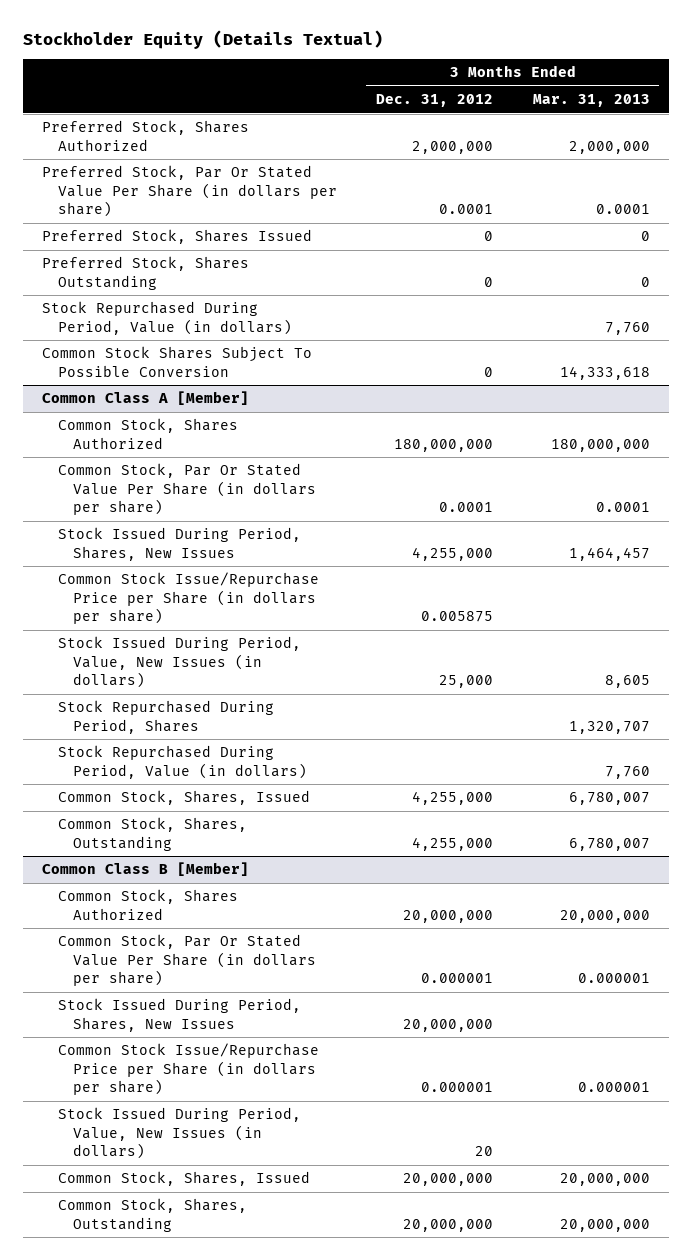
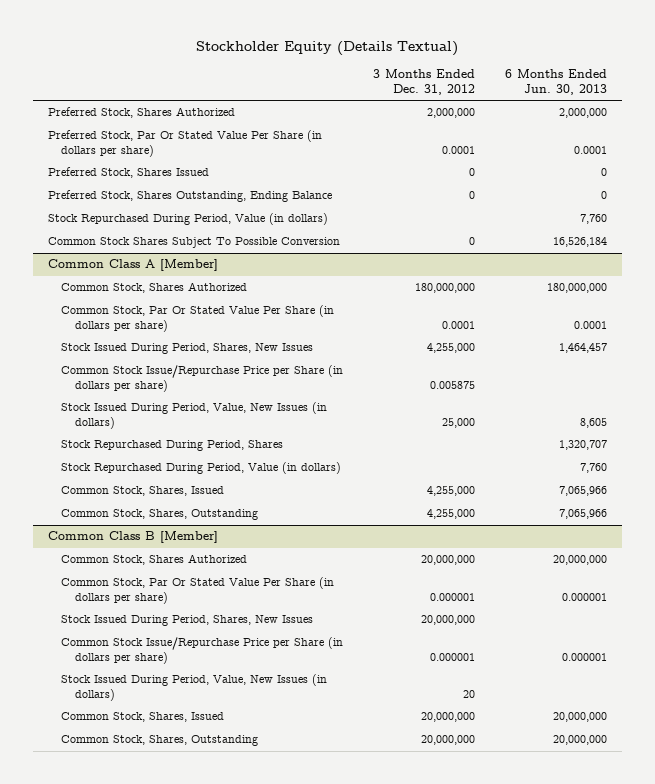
[532,94,650,108] Mar. 31, 2013 -> none
none -> [504,69,607,95] 6 Months Ended Jun. 30, 2013
[42,256,250,290] Preferred Stock, Shares Outstanding -> [47,190,332,203] Preferred Stock, Shares Outstanding, Ending Balance

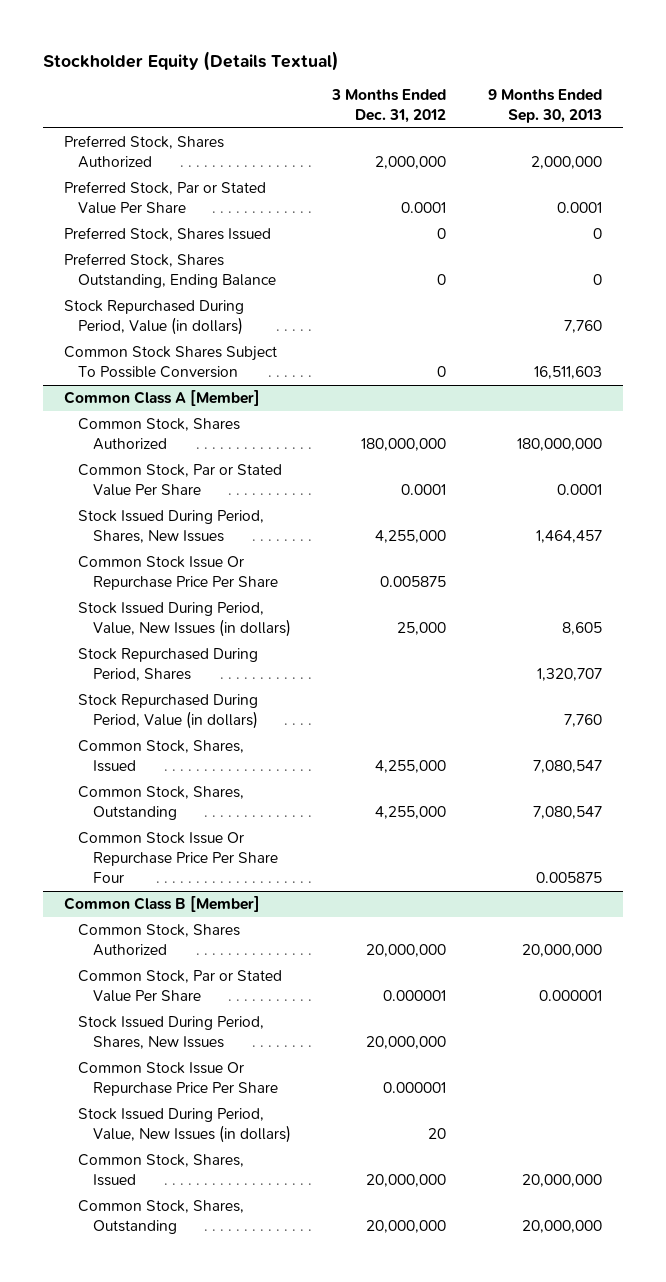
[504,69,607,95] 6 Months Ended Jun. 30, 2013 -> none
none -> [488,89,603,124] 9 Months Ended Sep. 30, 2013
[47,130,322,157] Preferred Stock, Par Or Stated Value Per Share (in dollars per share) -> [63,181,266,215] Preferred Stock, Par or Stated Value Per Share
[61,305,335,332] Common Stock, Par Or Stated Value Per Share (in dollars per share) -> [78,464,283,497] Common Stock, Par or Stated Value Per Share
[61,365,344,392] Common Stock Issue/Repurchase Price per Share (in dollars per share) -> [78,556,278,591] Common Stock Issue Or Repurchase Price Per Share
none -> [78,832,278,883] Common Stock Issue Or Repurchase Price Per Share Four
[61,577,335,604] Common Stock, Par Or Stated Value Per Share (in dollars per share) -> [78,970,283,1003] Common Stock, Par or Stated Value Per Share
[61,637,344,664] Common Stock Issue/Repurchase Price per Share (in dollars per share) -> [78,1062,278,1097] Common Stock Issue Or Repurchase Price Per Share

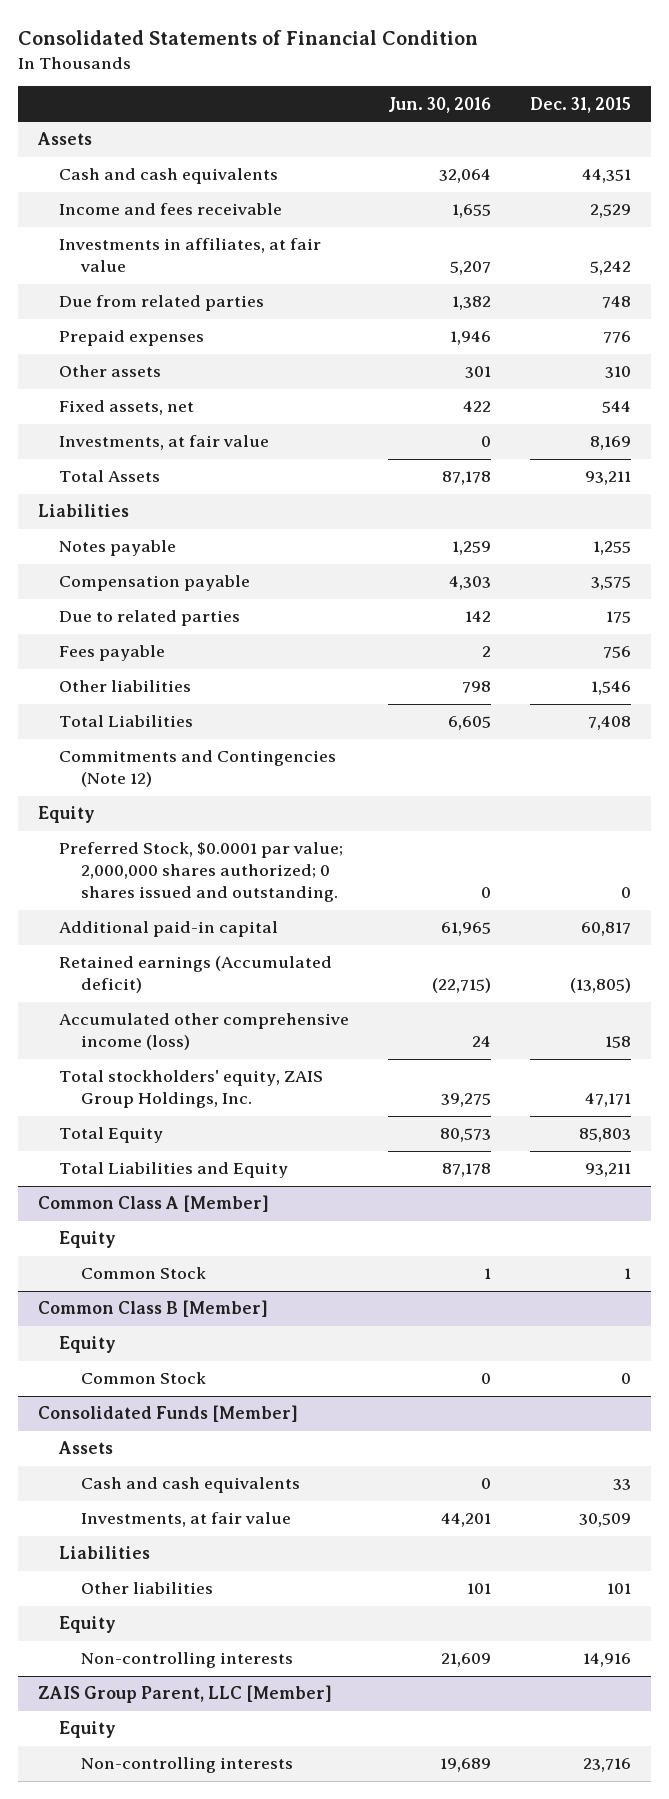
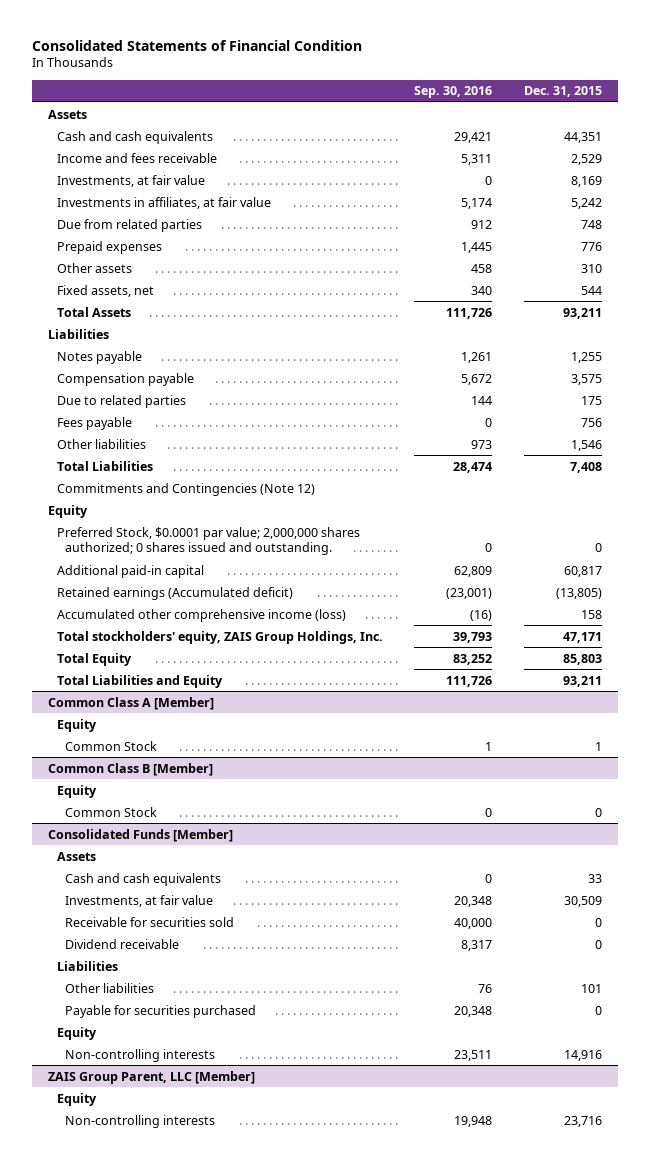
[388,96,492,113] Jun. 30, 2016 -> none
none -> [414,86,493,99] Sep. 30, 2016
[59,435,270,451] Investments, at fair value -> [56,174,205,187] Investments, at fair value
none -> [65,916,235,927] Receivable for securities sold
none -> [65,938,180,949] Dividend receivable
none -> [65,1004,257,1018] Payable for securities purchased

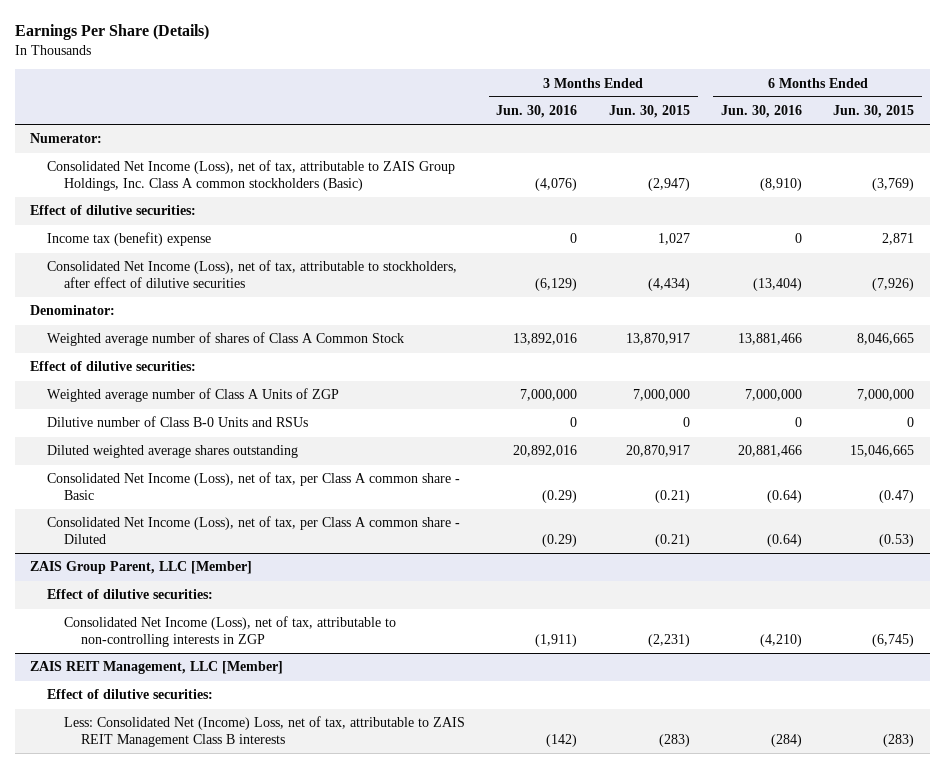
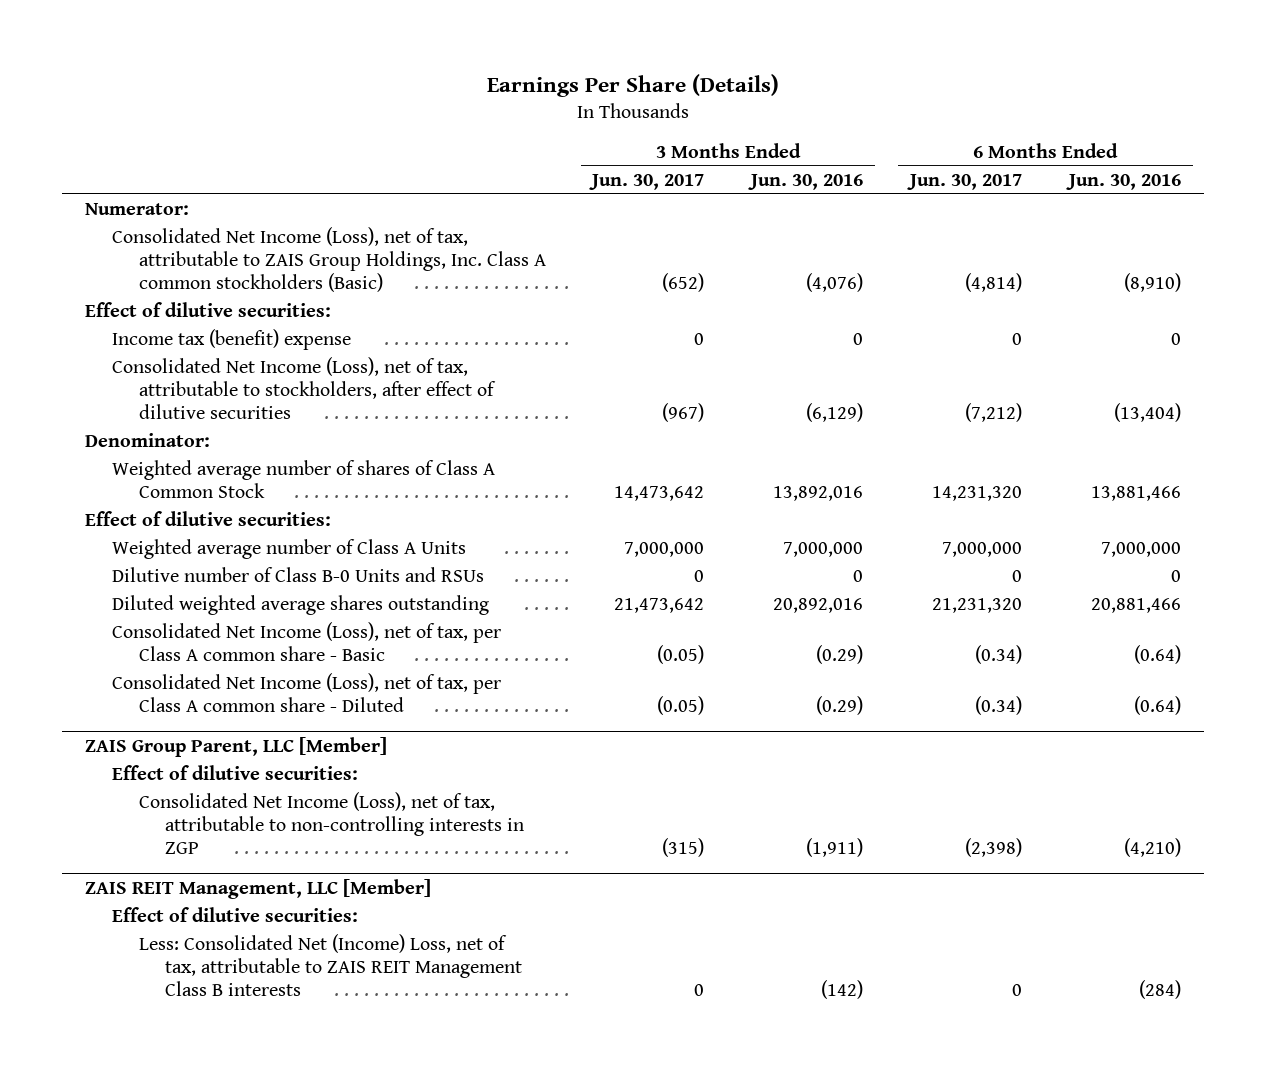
[608,105,690,119] Jun. 30, 2015 -> none
[833,105,915,119] Jun. 30, 2015 -> none
none -> [589,173,705,190] Jun. 30, 2017
none -> [907,173,1023,190] Jun. 30, 2017
[47,388,340,403] Weighted average number of Class A Units of ZGP -> [111,538,466,559] Weighted average number of Class A Units

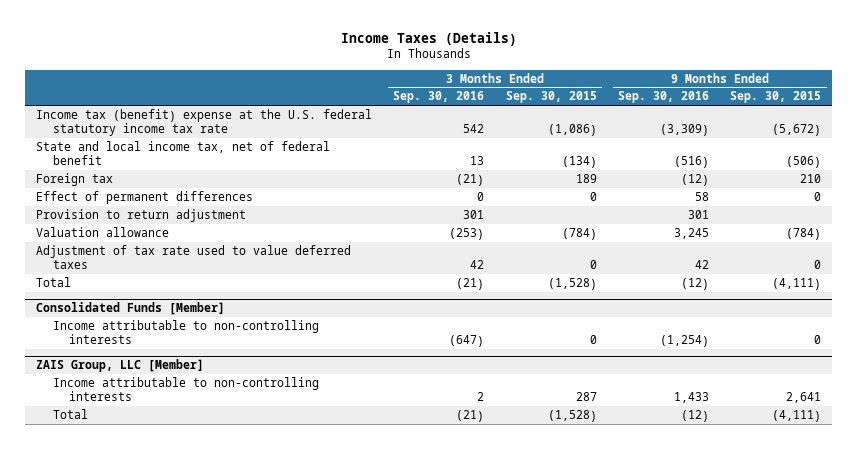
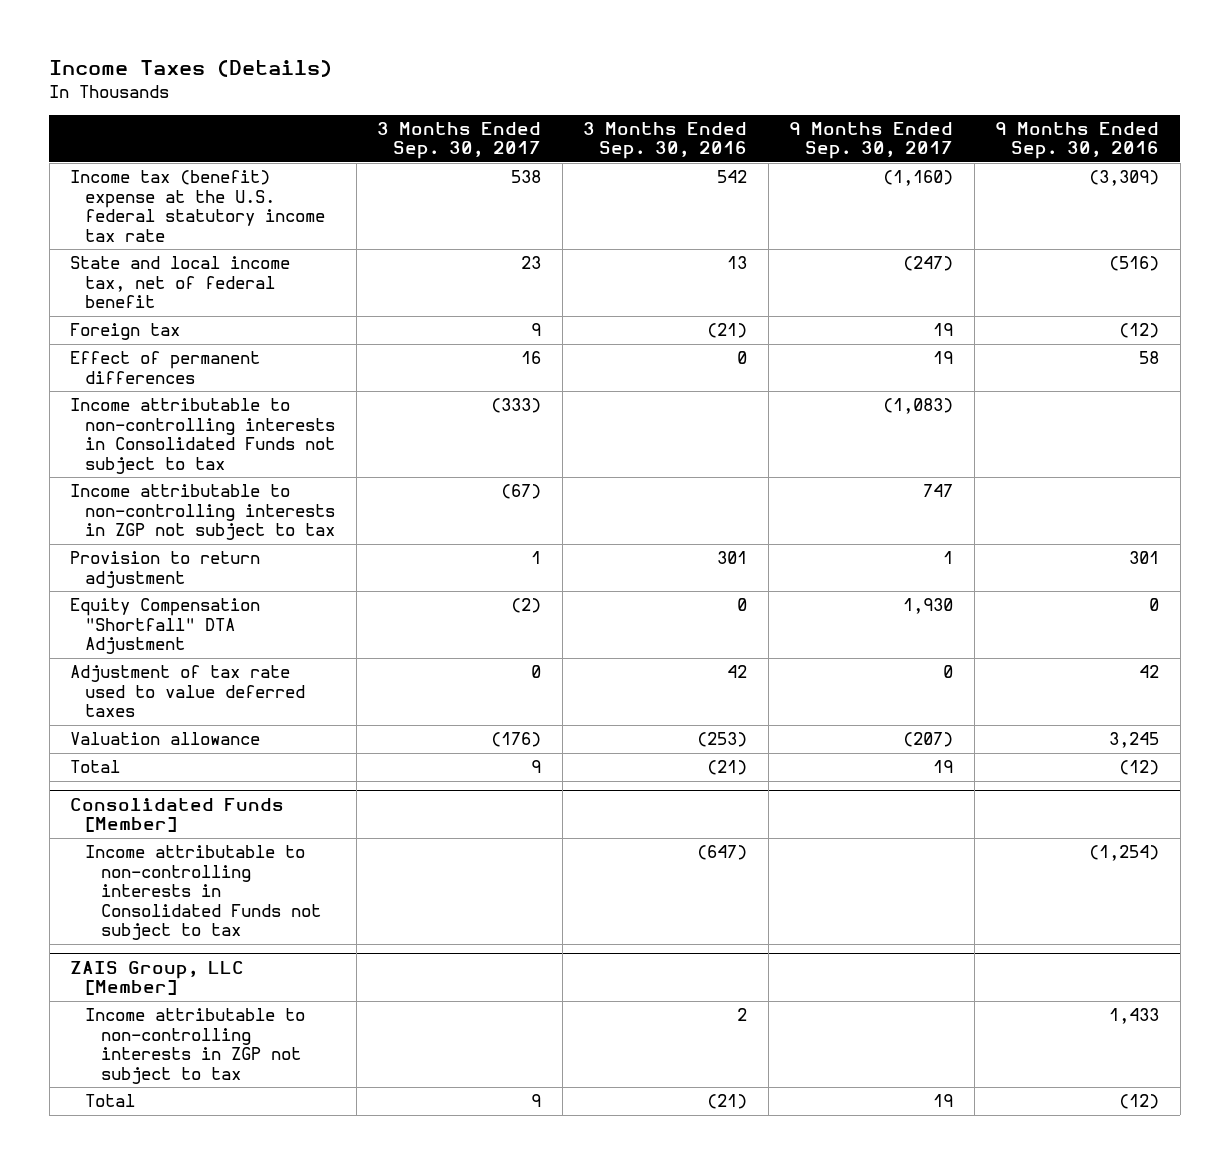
[505,91,597,104] Sep. 30, 2015 -> none
[730,91,822,104] Sep. 30, 2015 -> none
none -> [377,122,542,160] 3 Months Ended Sep. 30, 2017
none -> [789,122,954,160] 9 Months Ended Sep. 30, 2017
none -> [70,398,336,474] Income attributable to non-controlling interests in Consolidated Funds not subject to tax
none -> [70,484,336,541] Income attributable to non-controlling interests in ZGP not subject to tax
none -> [70,598,261,655] Equity Compensation "Shortfall" DTA Adjustment
[36,226,170,237] Valuation allowance -> [70,732,261,746] Valuation allowance
[52,319,319,345] Income attributable to non-controlling interests -> [85,845,321,941] Income attributable to non-controlling interests in Consolidated Funds not subject to tax
[52,376,319,402] Income attributable to non-controlling interests -> [85,1008,306,1084] Income attributable to non-controlling interests in ZGP not subject to tax

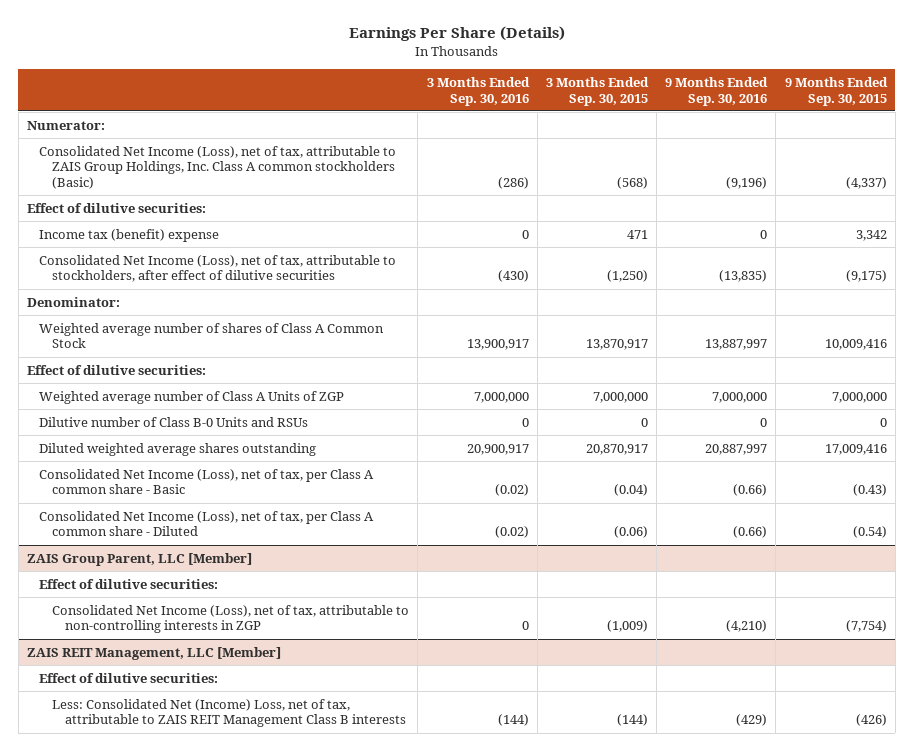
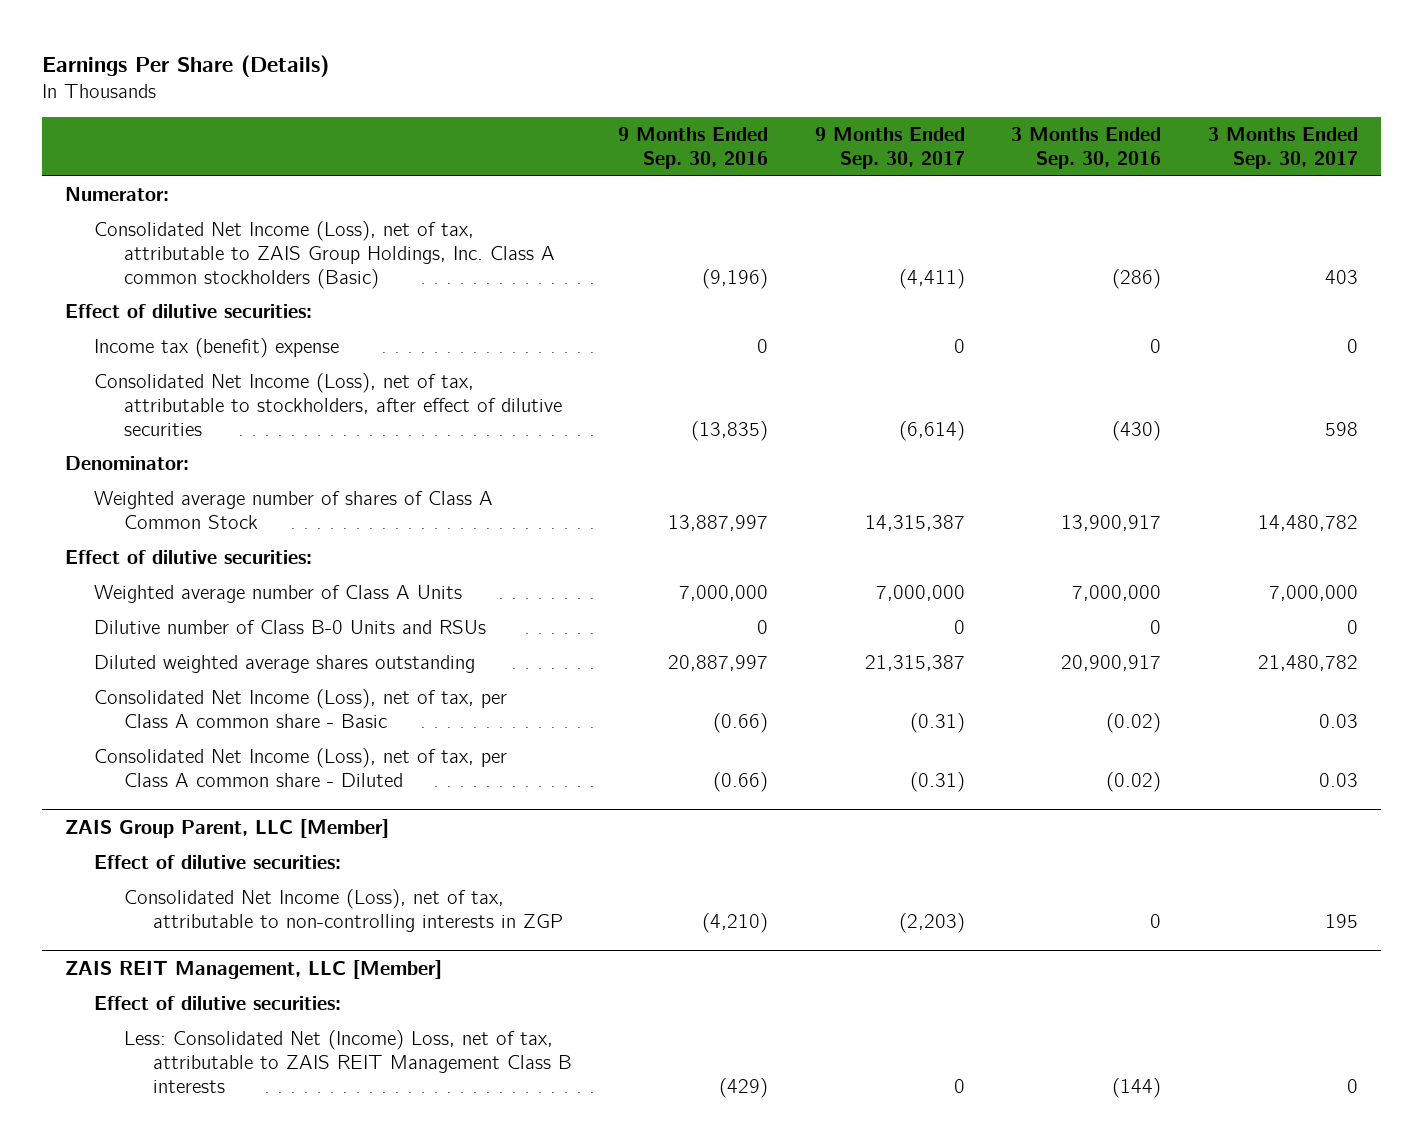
[545,77,649,106] 3 Months Ended Sep. 30, 2015 -> none
[784,77,888,106] 9 Months Ended Sep. 30, 2015 -> none
none -> [814,127,965,169] 9 Months Ended Sep. 30, 2017
none -> [1207,127,1358,169] 3 Months Ended Sep. 30, 2017
[39,390,345,404] Weighted average number of Class A Units of ZGP -> [94,585,463,604] Weighted average number of Class A Units

